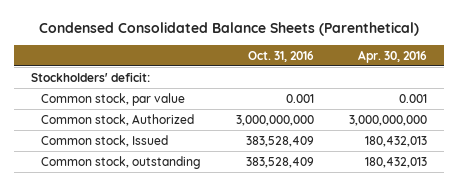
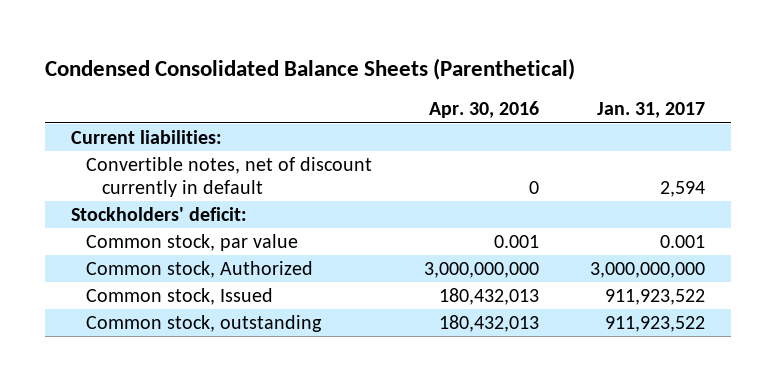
[247,50,314,62] Oct. 31, 2016 -> none
none -> [597,102,706,119] Jan. 31, 2017
none -> [70,130,222,145] Current liabilities:
none -> [86,157,373,197] Convertible notes, net of discount currently in default

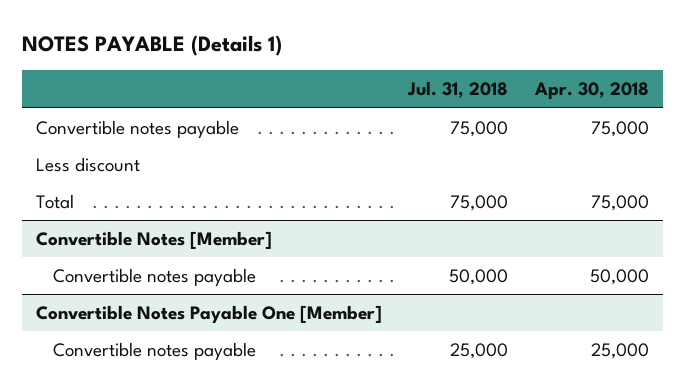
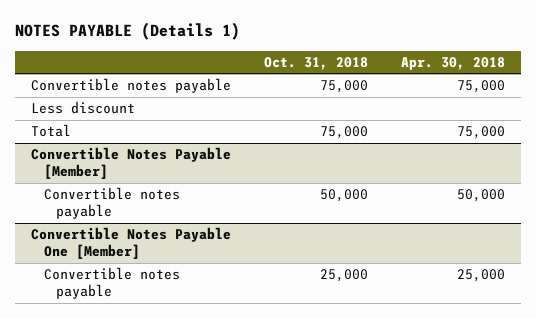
[407,81,509,99] Jul. 31, 2018 -> none
none -> [264,56,369,70] Oct. 31, 2018
[35,230,272,249] Convertible Notes [Member] -> [31,147,232,180] Convertible Notes Payable [Member]

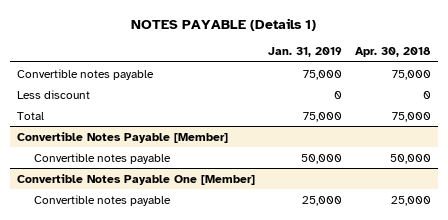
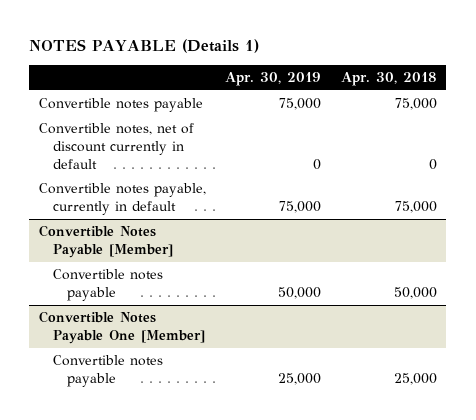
[268,47,343,58] Jan. 31, 2019 -> none
none -> [225,71,322,86] Apr. 30, 2019
[16,89,90,99] Less discount -> [39,123,195,169] Convertible notes, net of discount currently in default
[16,111,44,120] Total -> [39,183,207,215] Convertible notes payable, currently in default

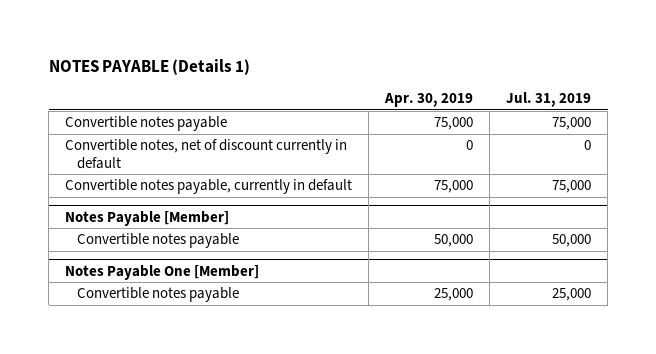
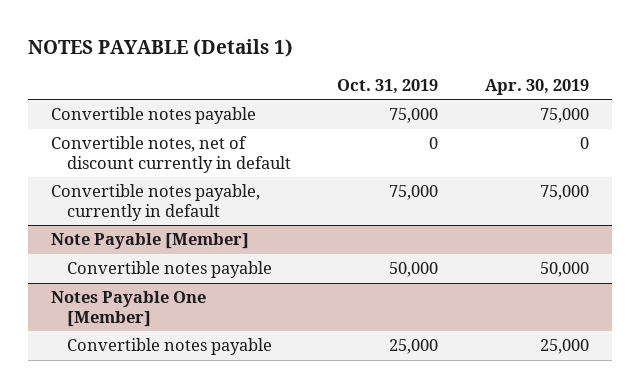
[506,92,592,108] Jul. 31, 2019 -> none
none -> [337,78,439,94] Oct. 31, 2019
[65,210,230,226] Notes Payable [Member] -> [51,233,250,250] Note Payable [Member]

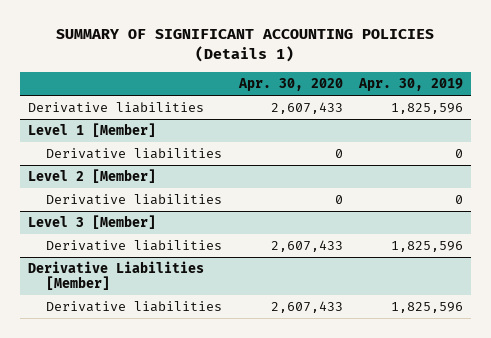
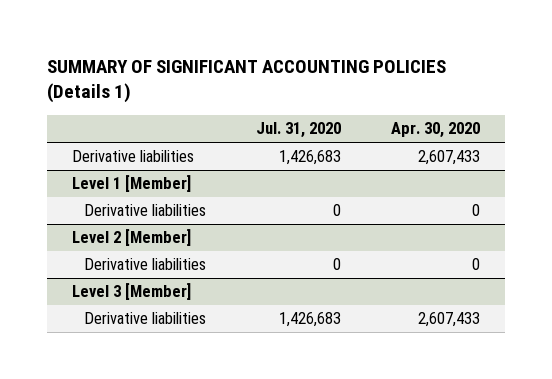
[357,78,463,92] Apr. 30, 2019 -> none
none -> [256,122,342,139] Jul. 31, 2020
[27,261,204,291] Derivative Liabilities [Member] -> none
[46,301,223,313] Derivative liabilities -> none

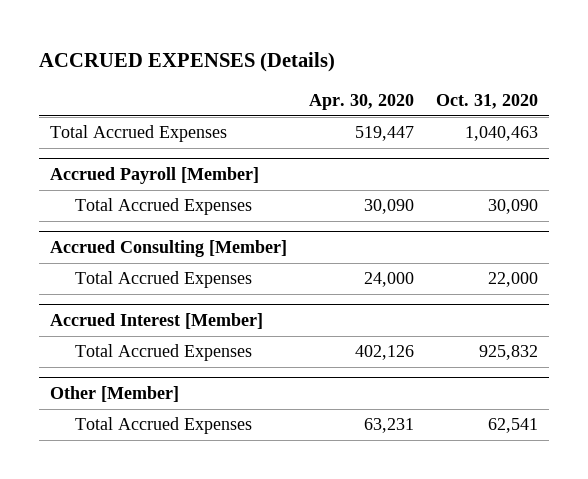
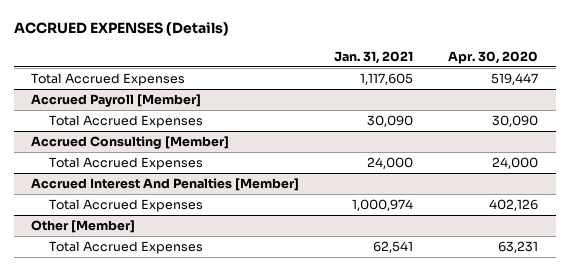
[436,93,539,109] Oct. 31, 2020 -> none
none -> [334,50,414,64] Jan. 31, 2021
[49,313,263,330] Accrued Interest [Member] -> [31,178,300,192] Accrued Interest And Penalties [Member]

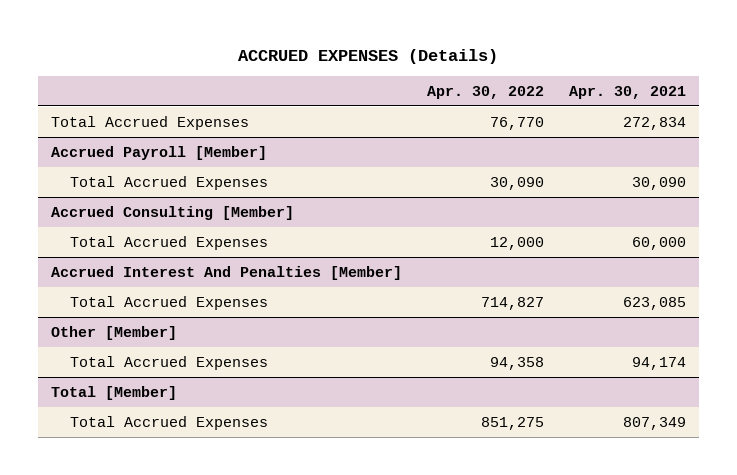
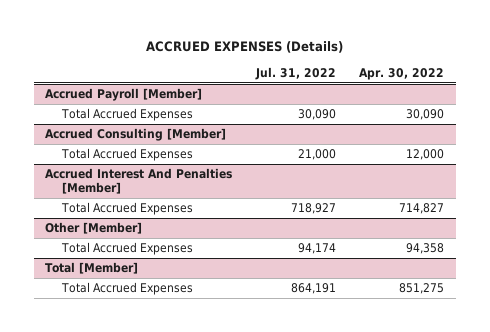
[569,85,687,99] Apr. 30, 2021 -> none
none -> [254,66,336,80] Jul. 31, 2022
[50,115,249,130] Total Accrued Expenses -> none

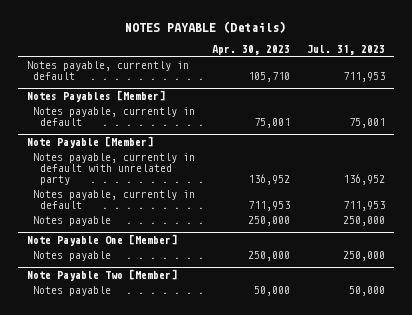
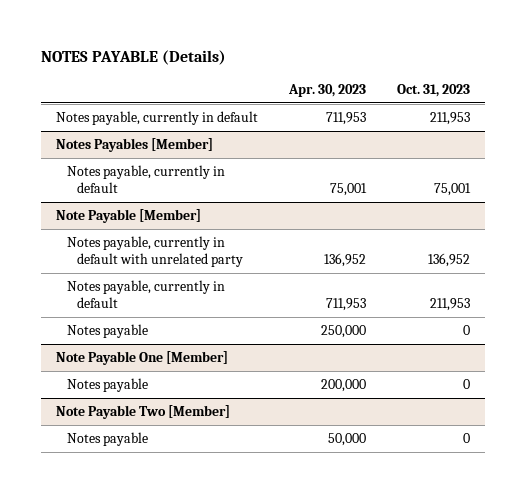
[307,44,386,55] Jul. 31, 2023 -> none
none -> [396,84,470,98] Oct. 31, 2023
[248,71,291,82] 105,710 -> [326,111,367,125] 711,953
[248,250,291,261] 250,000 -> [321,378,367,392] 200,000

